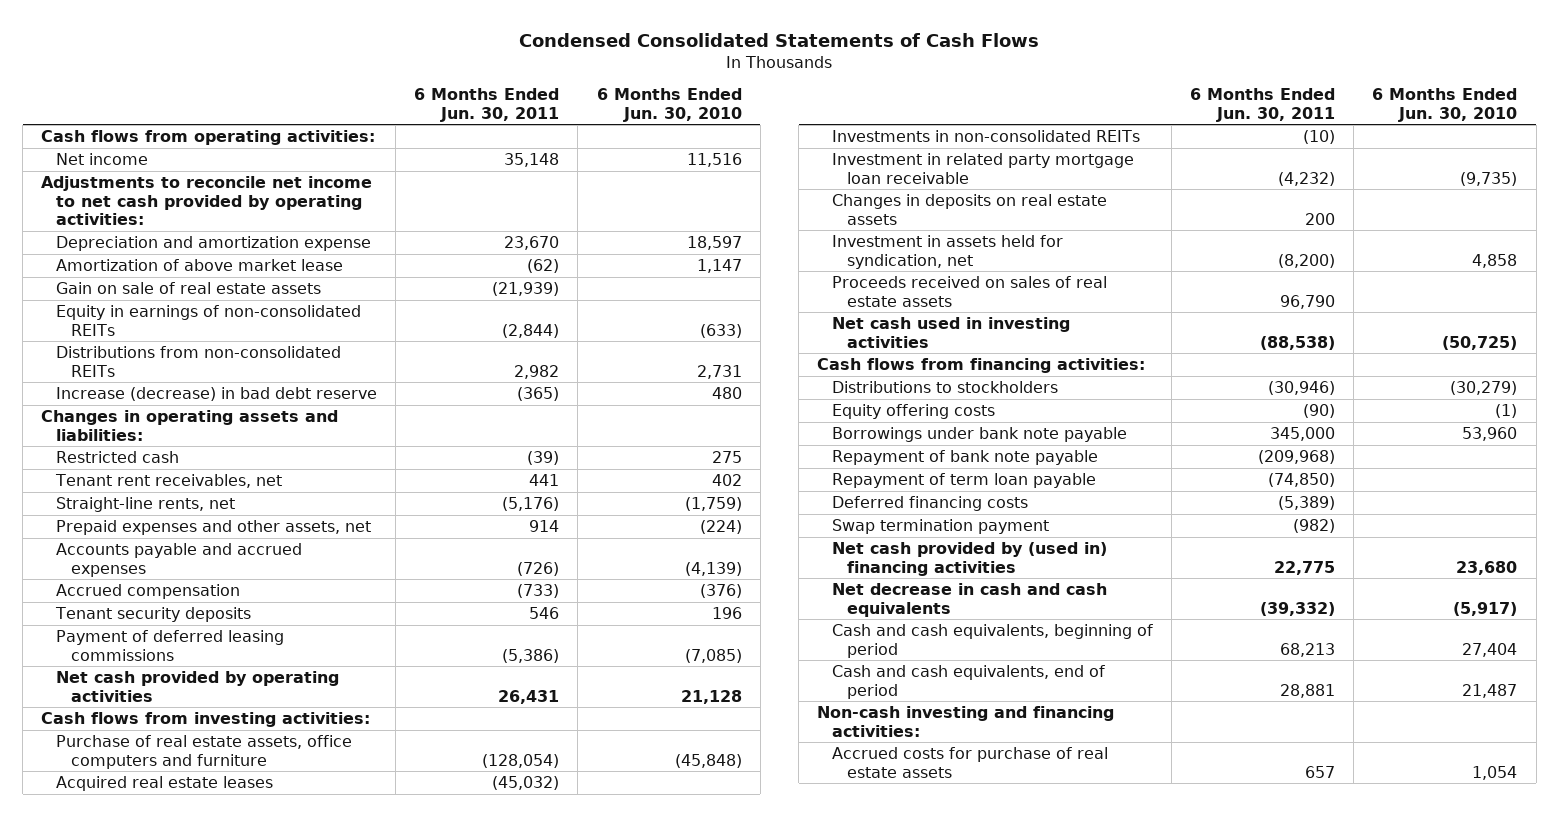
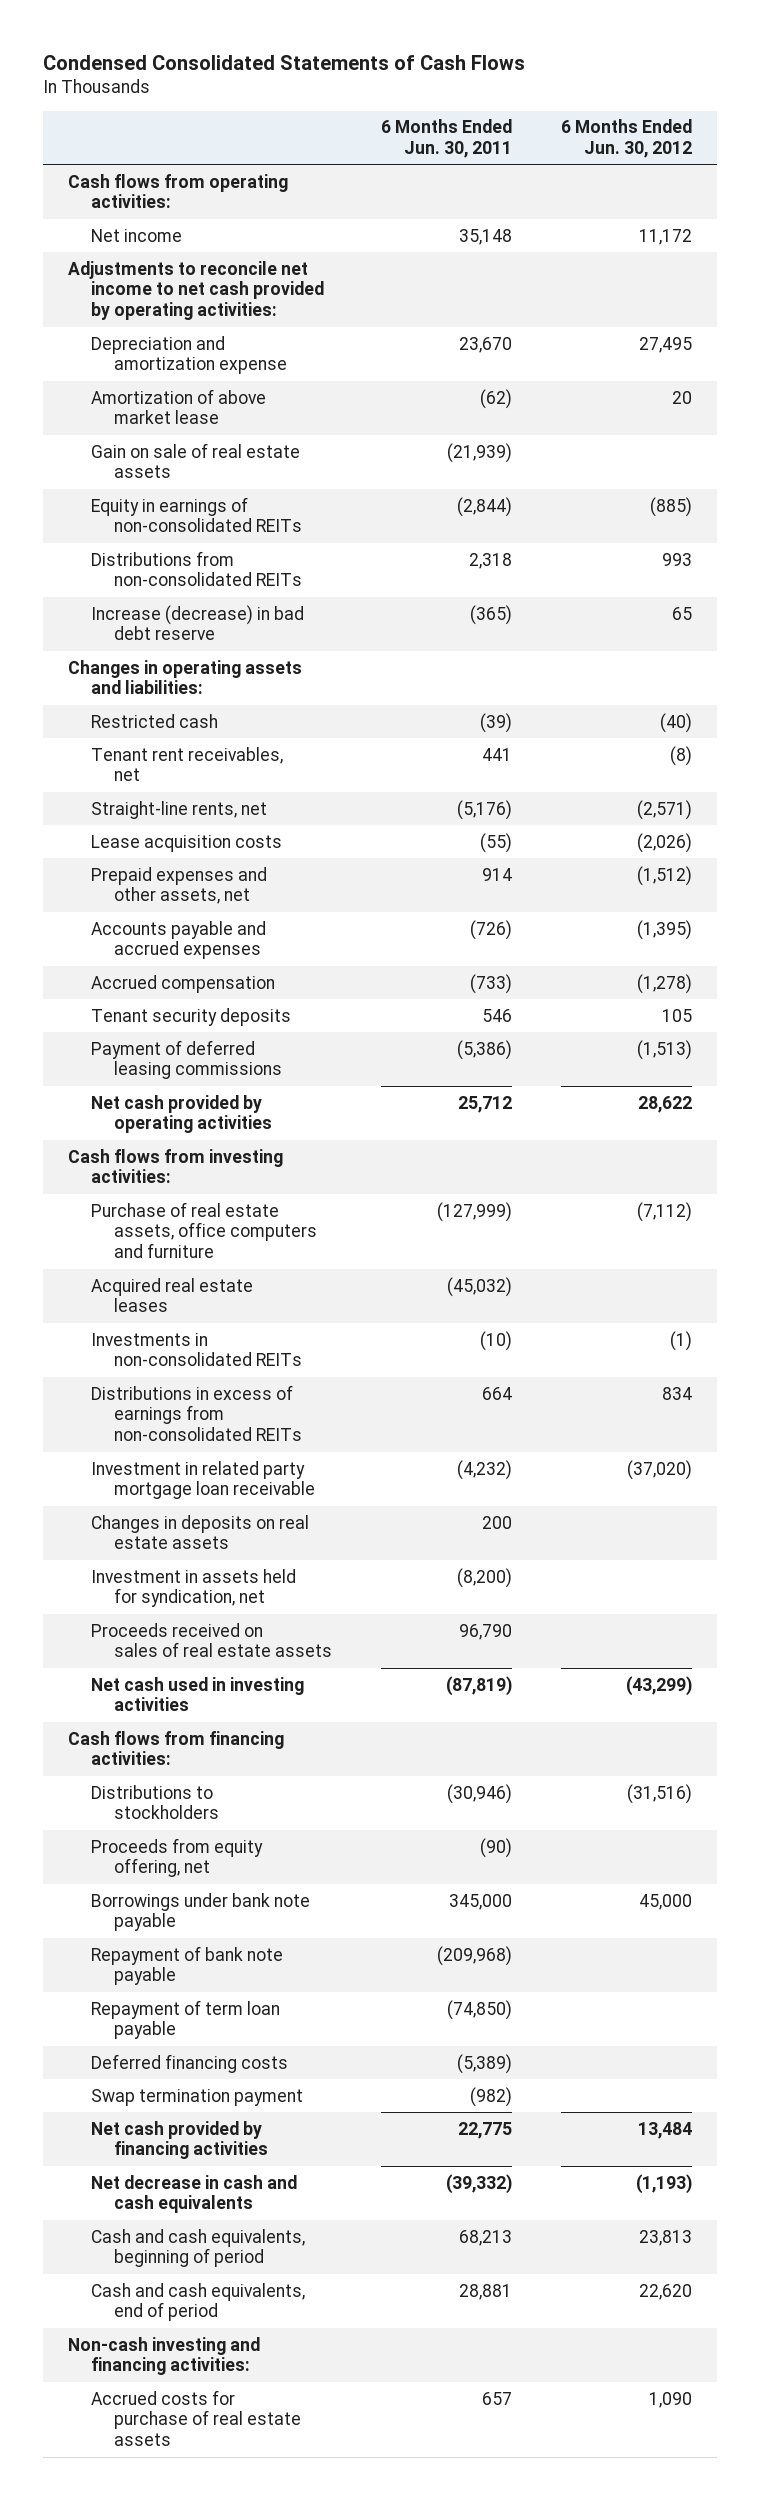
[596,88,742,122] 6 Months Ended Jun. 30, 2010 -> none
none -> [561,119,693,159] 6 Months Ended Jun. 30, 2012
[514,364,560,379] 2,982 -> [469,552,513,569] 2,318
none -> [90,834,282,852] Lease acquisition costs
[498,689,560,704] 26,431 -> [458,1095,513,1113] 25,712
[482,753,560,768] (128,054) -> [437,1201,513,1222] (127,999)
none -> [90,1384,302,1442] Distributions in excess of earnings from non-consolidated REITs
[1260,335,1336,350] (88,538) -> [446,1675,513,1696] (87,819)
[832,404,996,420] Equity offering costs -> none
none -> [90,1837,263,1878] Proceeds from equity offering, net
[832,542,1108,576] Net cash provided by (used in) financing activities -> [90,2120,268,2160] Net cash provided by financing activities

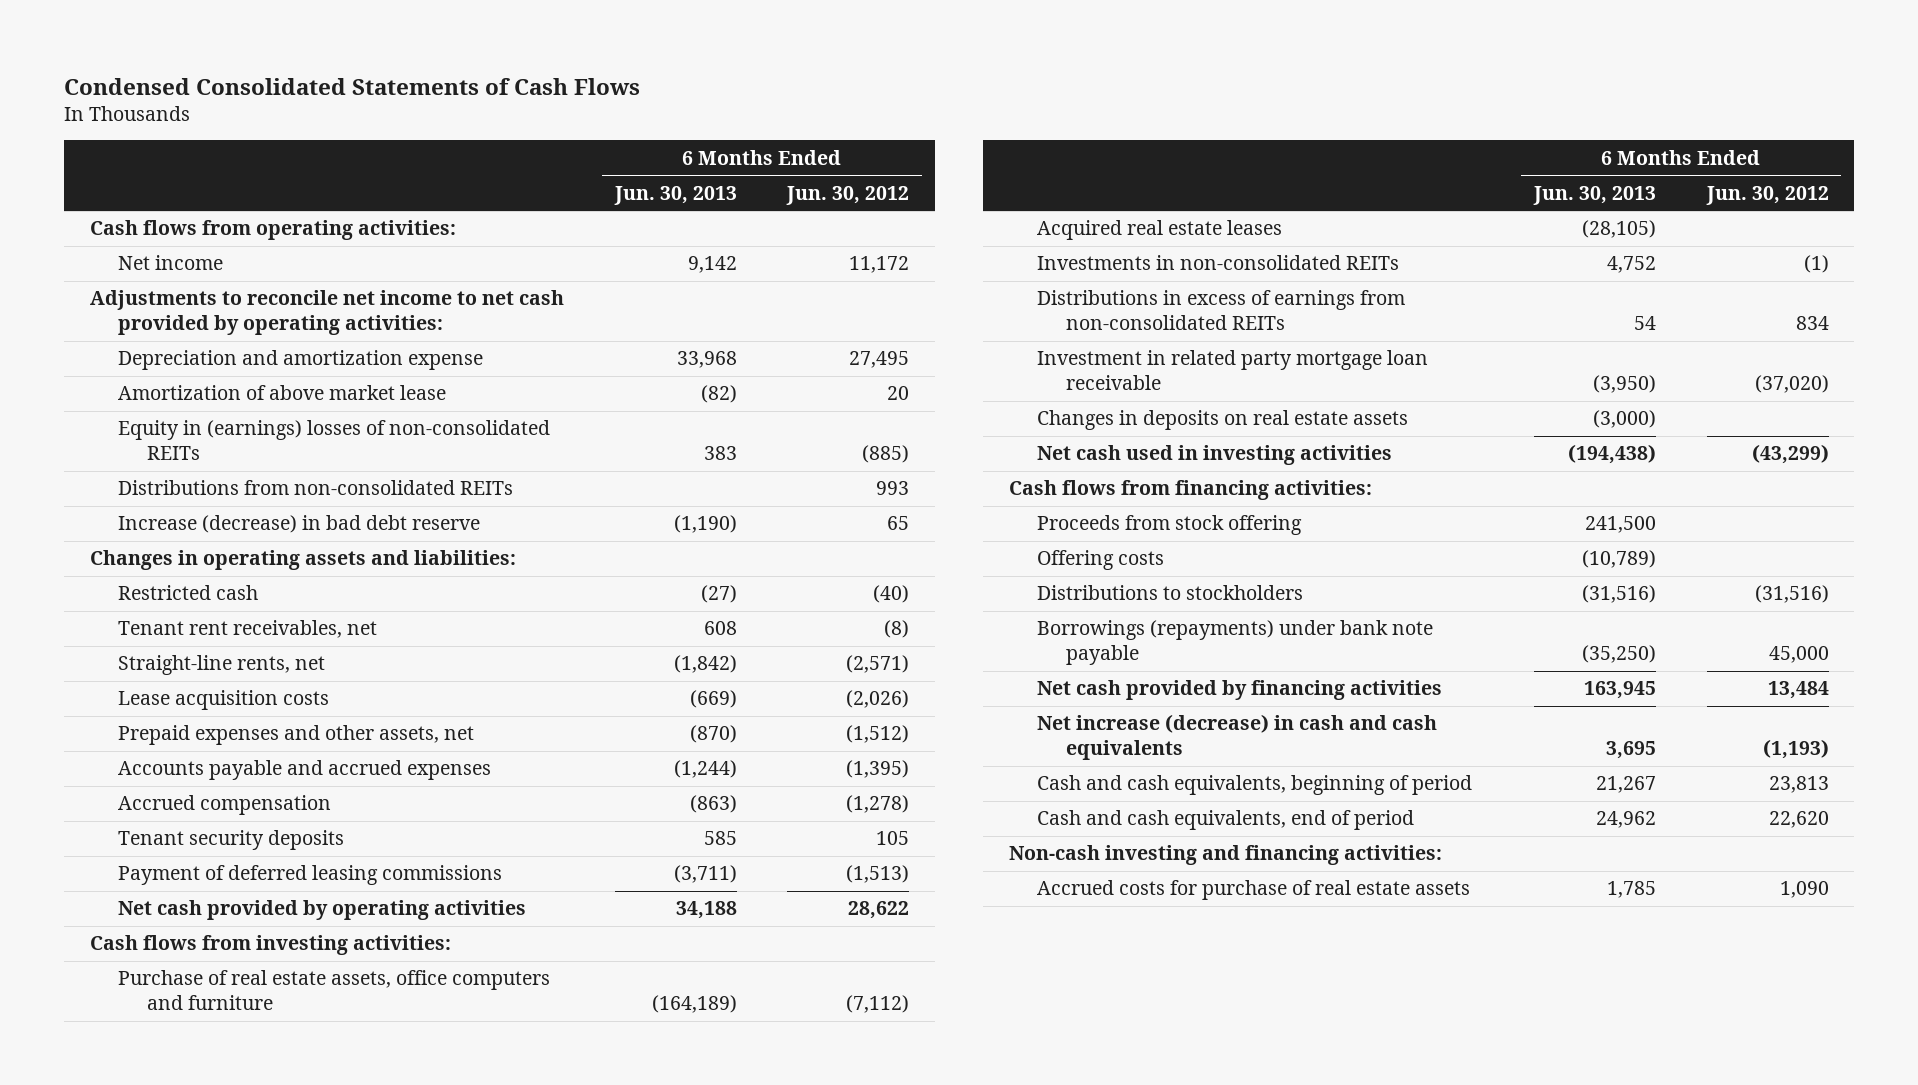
[381,119,513,159] 6 Months Ended Jun. 30, 2011 -> none
none -> [613,185,737,205] Jun. 30, 2013
[90,442,300,479] Gain on sale of real estate assets -> none
[90,496,302,533] Equity in earnings of non-consolidated REITs -> [118,420,551,461] Equity in (earnings) losses of non-consolidated REITs
[90,1568,296,1608] Investment in assets held for syndication, net -> none
[90,1622,332,1658] Proceeds received on sales of real estate assets -> none
none -> [1037,515,1303,536] Proceeds from stock offering
none -> [1037,550,1165,571] Offering costs
[90,1837,263,1878] Proceeds from equity offering, net -> none
[90,1945,283,1986] Repayment of bank note payable -> none
[90,1999,280,2040] Repayment of term loan payable -> none
[90,2053,288,2073] Deferred financing costs -> none
[90,2088,303,2106] Swap termination payment -> none
[90,1892,310,1932] Borrowings under bank note payable -> [1037,620,1434,666] Borrowings (repayments) under bank note payable
[90,2174,297,2214] Net decrease in cash and cash equivalents -> [1037,714,1438,761] Net increase (decrease) in cash and cash equivalents

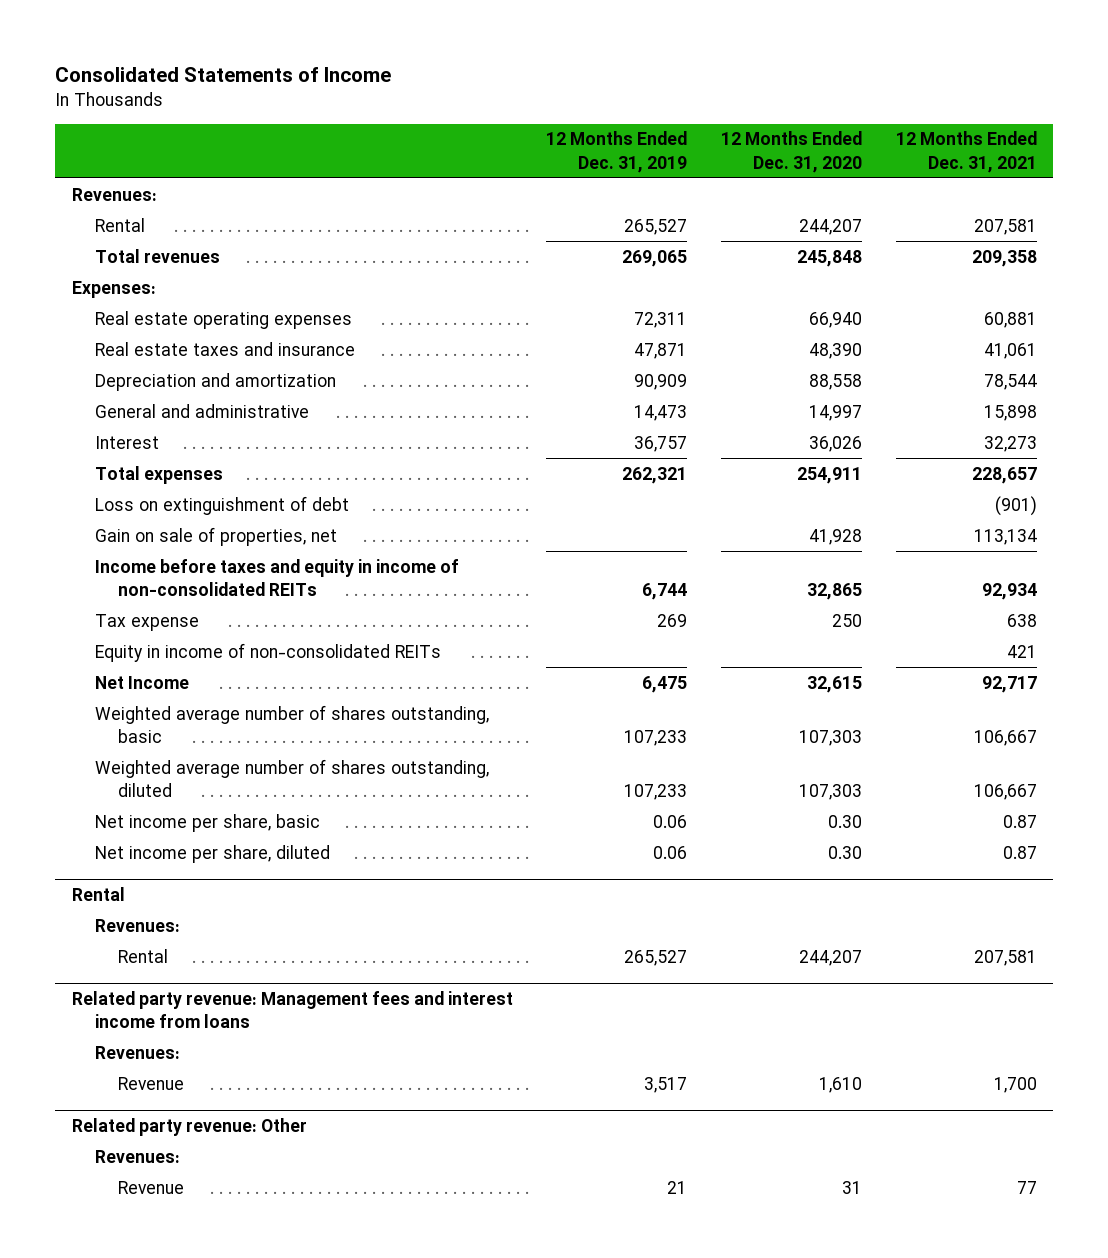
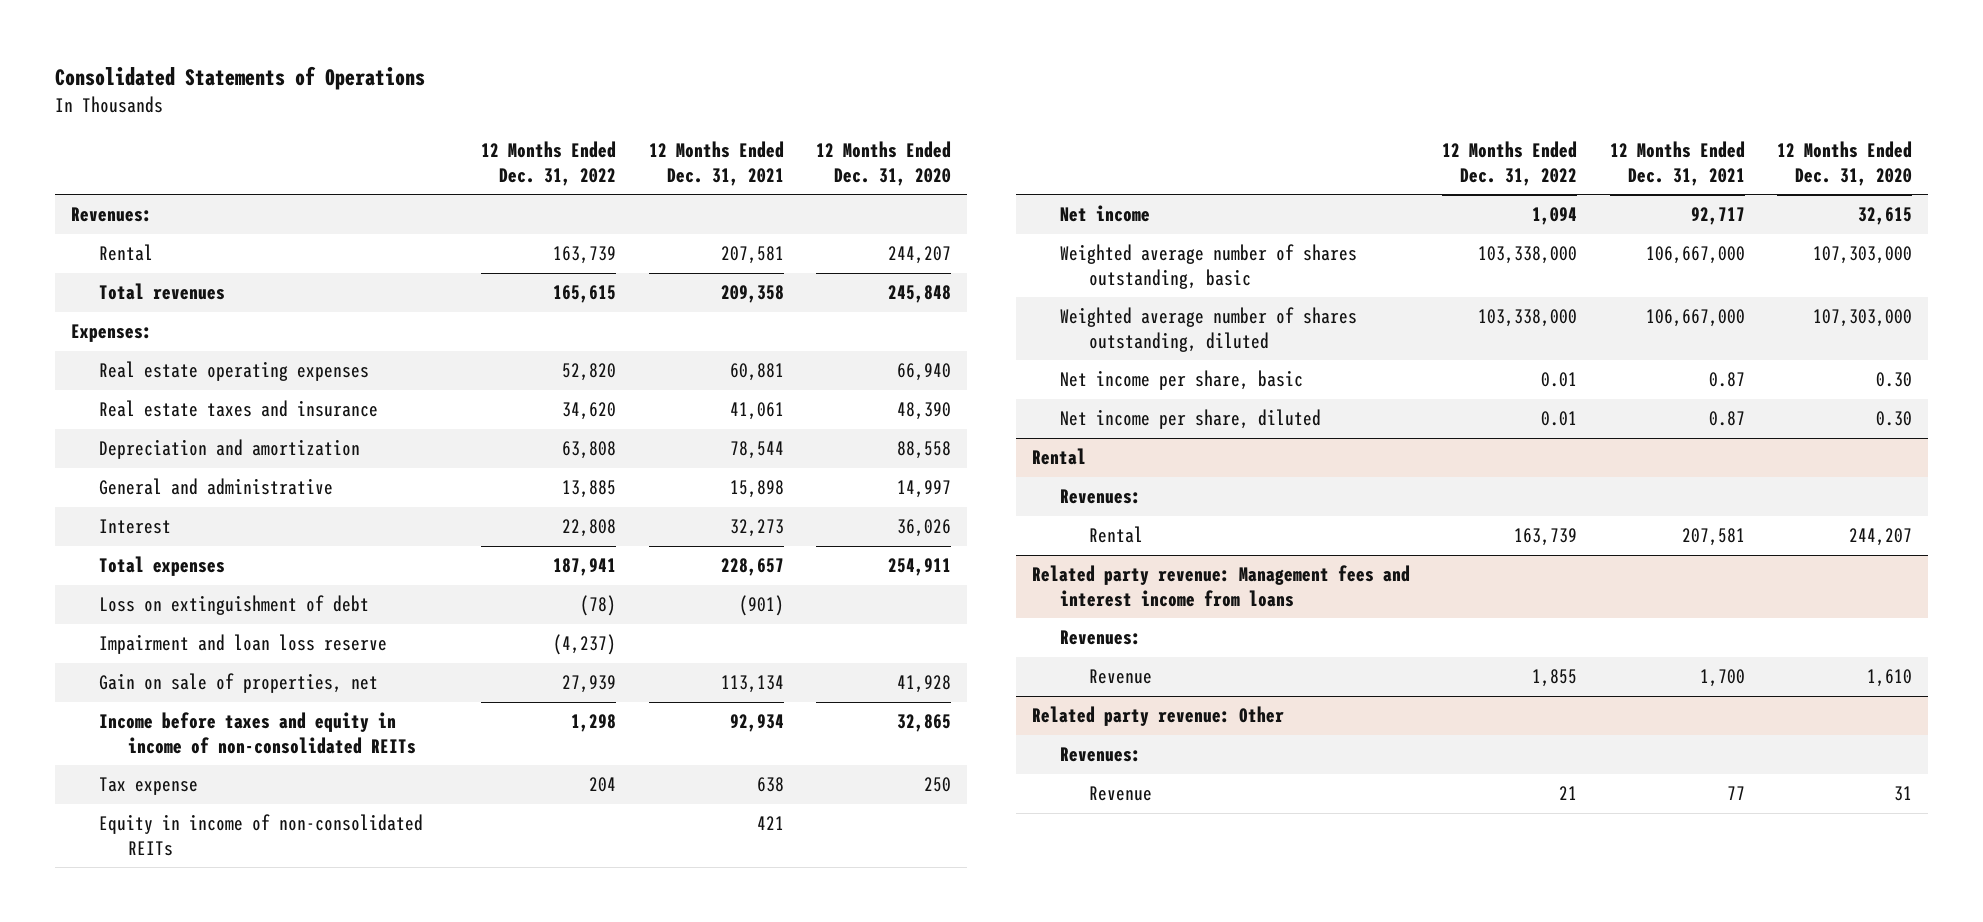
[54,67,391,83] Consolidated Statements of Income -> [54,66,425,91] Consolidated Statements of Operations
[546,131,688,173] 12 Months Ended Dec. 31, 2019 -> none
none -> [481,141,617,186] 12 Months Ended Dec. 31, 2022
none -> [99,634,388,655] Impairment and loan loss reserve
[94,675,189,689] Net Income -> [1060,205,1151,223] Net income
[798,729,862,746] 107,303 -> [1812,246,1912,265] 107,303,000
[973,729,1037,746] 106,667 -> [1645,246,1745,265] 106,667,000
[798,783,862,800] 107,303 -> [1812,309,1912,328] 107,303,000
[973,783,1037,800] 106,667 -> [1645,309,1745,328] 106,667,000

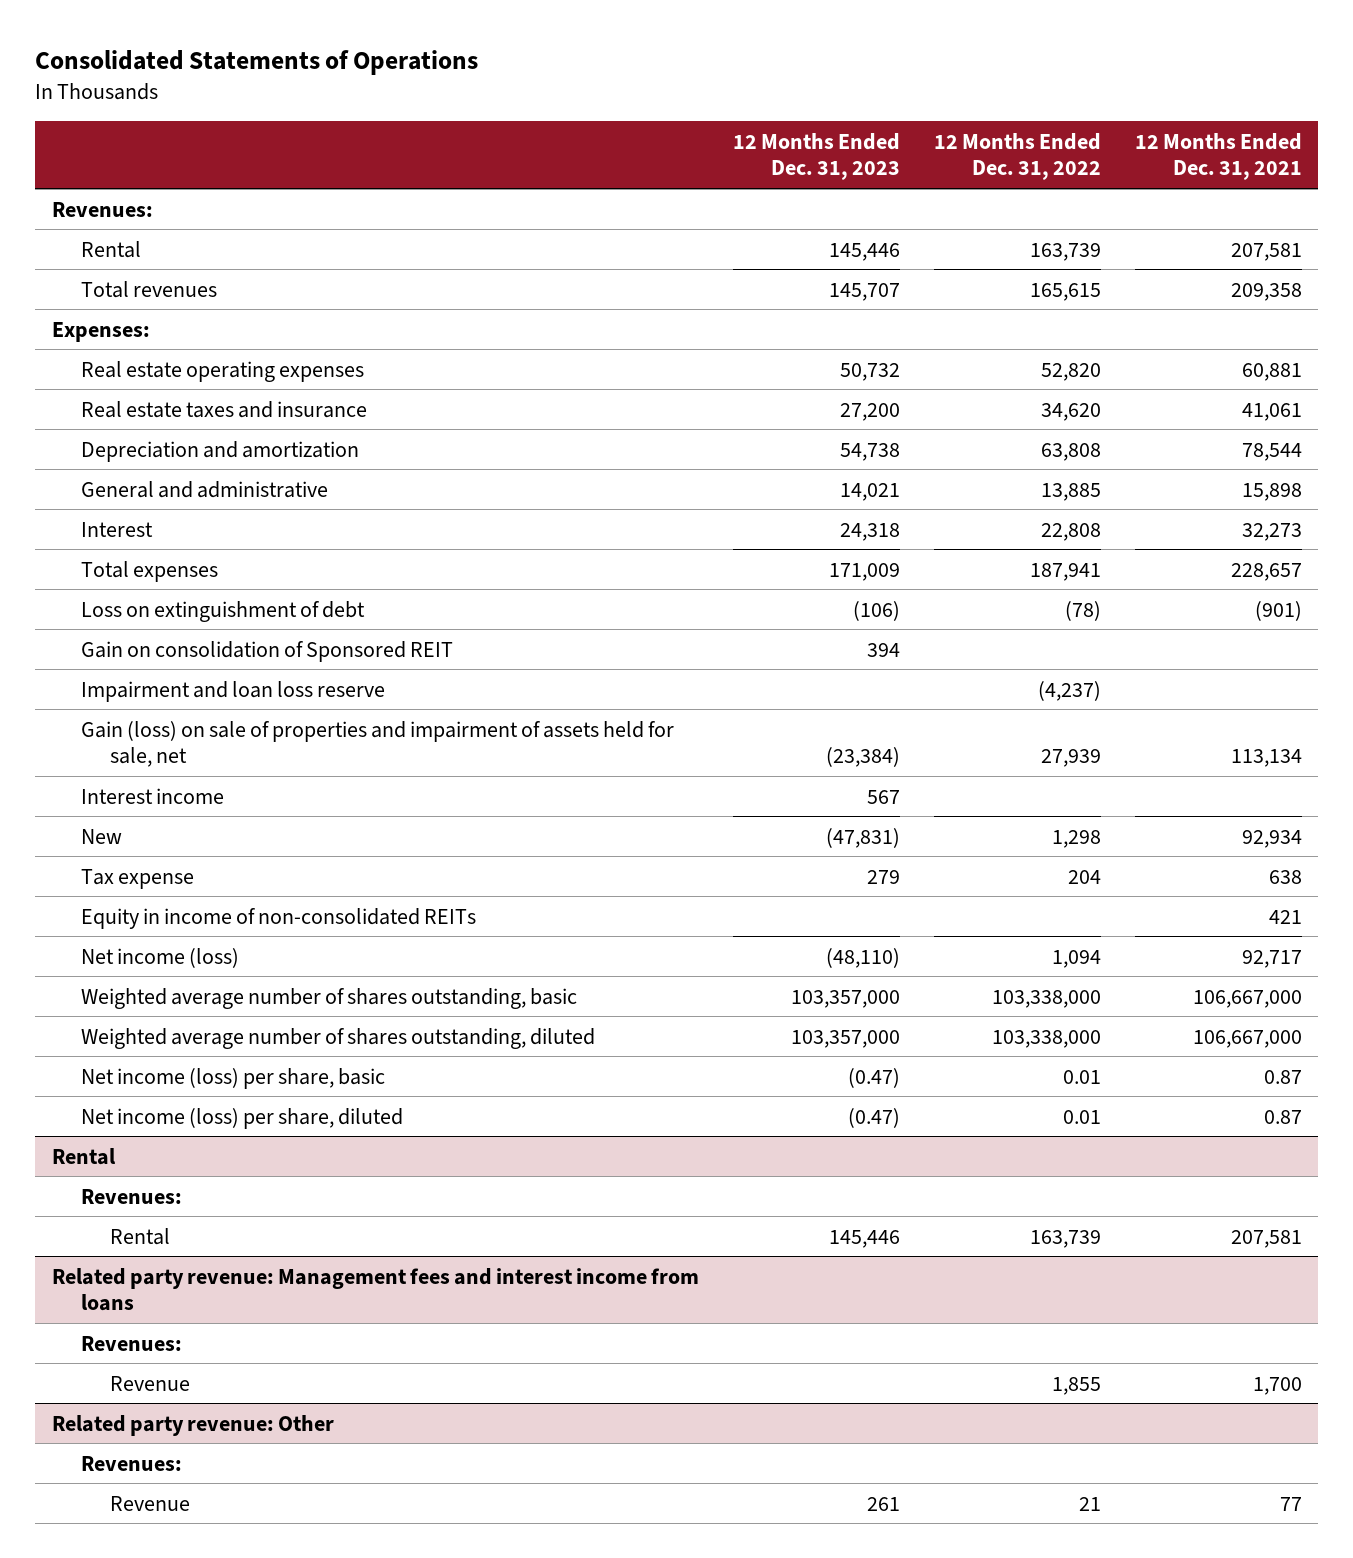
[815,141,951,186] 12 Months Ended Dec. 31, 2020 -> none
none -> [732,132,900,181] 12 Months Ended Dec. 31, 2023
none -> [81,640,454,662] Gain on consolidation of Sponsored REIT
[99,673,379,694] Gain on sale of properties, net -> [81,720,675,767] Gain (loss) on sale of properties and impairment of assets held for sale, net
none -> [81,787,225,804] Interest income
[99,712,416,754] Income before taxes and equity in income of non-consolidated REITs -> [81,828,123,844] New
[1060,205,1151,223] Net income -> [81,947,240,968] Net income (loss)
[1060,370,1304,391] Net income per share, basic -> [81,1067,386,1089] Net income (loss) per share, basic
[1060,409,1322,430] Net income per share, diluted -> [81,1107,404,1129] Net income (loss) per share, diluted

